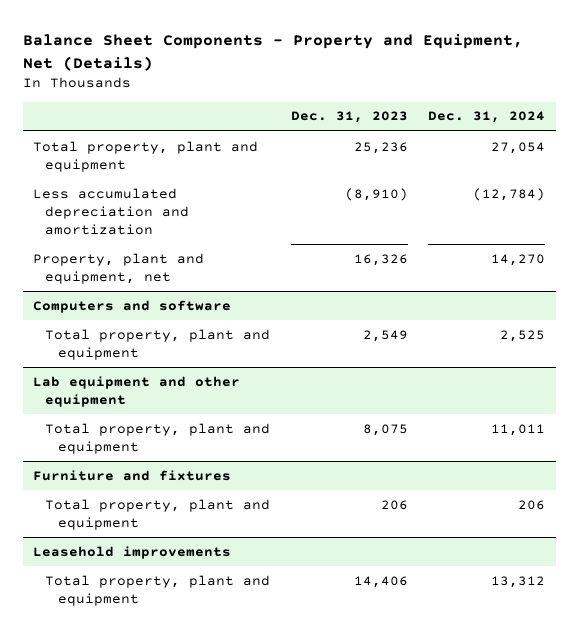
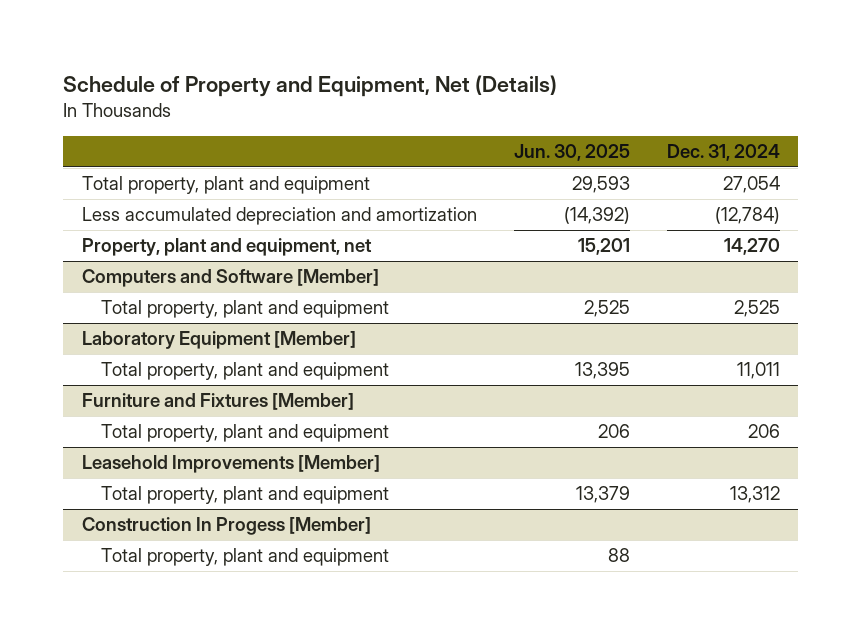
[22,34,523,71] Balance Sheet Components - Property and Equipment, Net (Details) -> [63,75,558,98] Schedule of Property and Equipment, Net (Details)
[290,111,408,124] Dec. 31, 2023 -> none
none -> [513,144,630,162] Jun. 30, 2025
[32,299,231,313] Computers and software -> [81,269,379,288] Computers and Software [Member]
[32,375,240,407] Lab equipment and other equipment -> none
none -> [81,331,356,350] Laboratory Equipment [Member]
[32,469,231,481] Furniture and fixtures -> [81,393,354,411] Furniture and Fixtures [Member]
[32,545,231,559] Leasehold improvements -> [81,455,380,474] Leasehold Improvements [Member]
none -> [81,517,371,536] Construction In Progess [Member]
none -> [100,548,389,567] Total property, plant and equipment

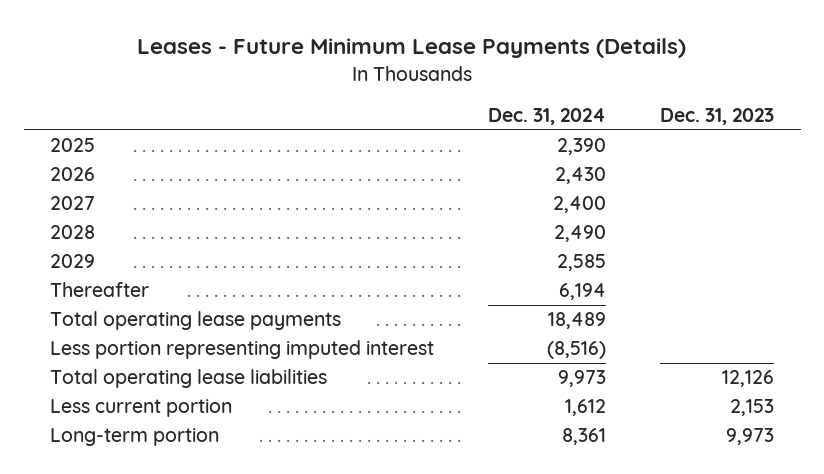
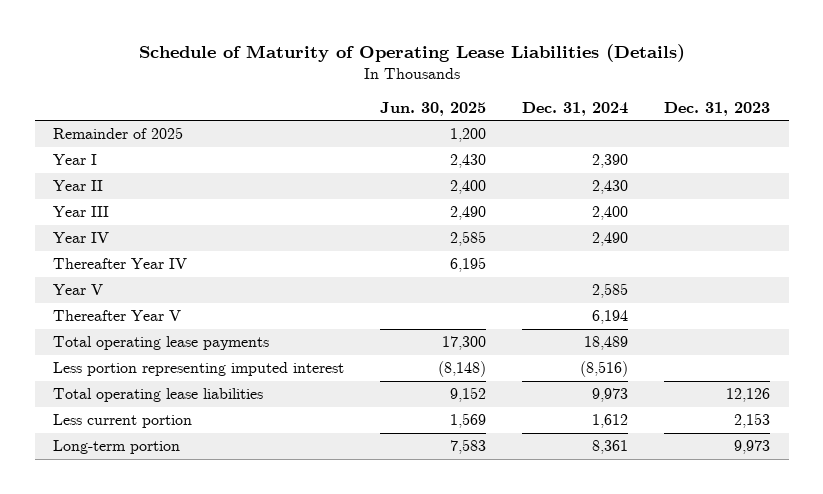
[137,38,687,59] Leases - Future Minimum Lease Payments (Details) -> [138,44,685,63] Schedule of Maturity of Operating Lease Liabilities (Details)
none -> [379,101,486,116] Jun. 30, 2025
none -> [52,127,183,140] Remainder of 2025
[50,138,96,153] 2025 -> [52,154,97,166] Year I
[50,167,96,182] 2026 -> [52,180,103,192] Year II
[50,196,96,211] 2027 -> [52,206,109,218] Year III
[50,225,96,240] 2028 -> [52,232,109,244] Year IV
none -> [52,258,187,270] Thereafter Year IV
[50,254,96,269] 2029 -> [52,284,103,296] Year V
[50,282,150,298] Thereafter -> [52,310,181,322] Thereafter Year V

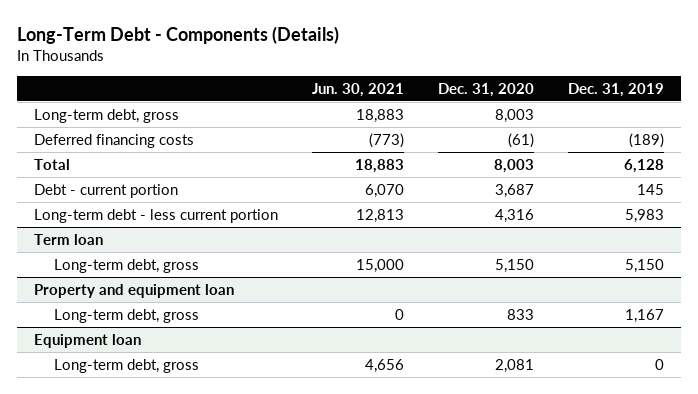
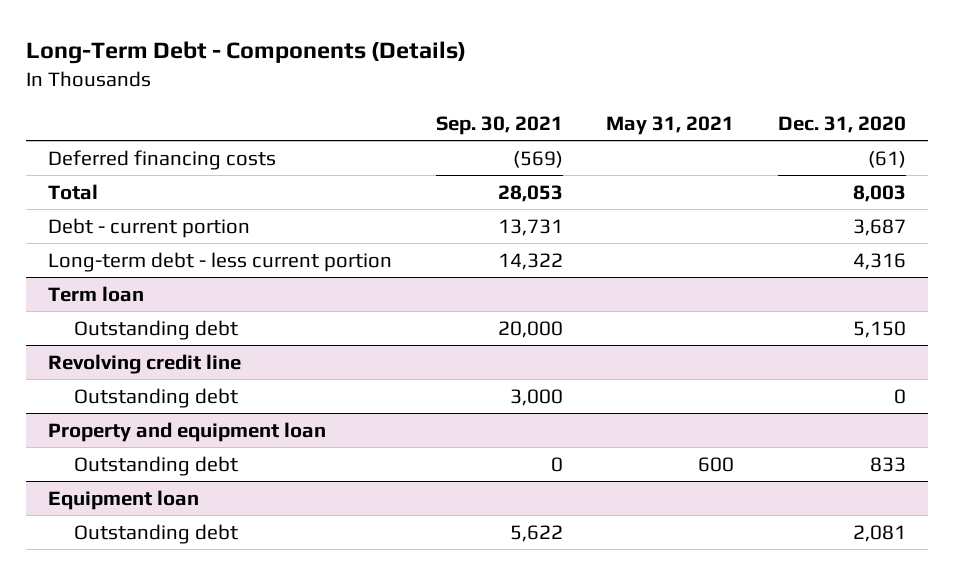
[311,83,404,98] Jun. 30, 2021 -> none
[567,83,664,98] Dec. 31, 2019 -> none
none -> [435,116,563,136] Sep. 30, 2021
none -> [606,116,735,136] May 31, 2021
[34,108,180,123] Long-term debt, gross -> none
[53,258,199,273] Long-term debt, gross -> [73,319,238,340] Outstanding debt
none -> [48,353,242,374] Revolving credit line
none -> [73,387,238,408] Outstanding debt
[53,308,199,323] Long-term debt, gross -> [73,455,238,476] Outstanding debt
[53,358,199,373] Long-term debt, gross -> [73,523,238,544] Outstanding debt

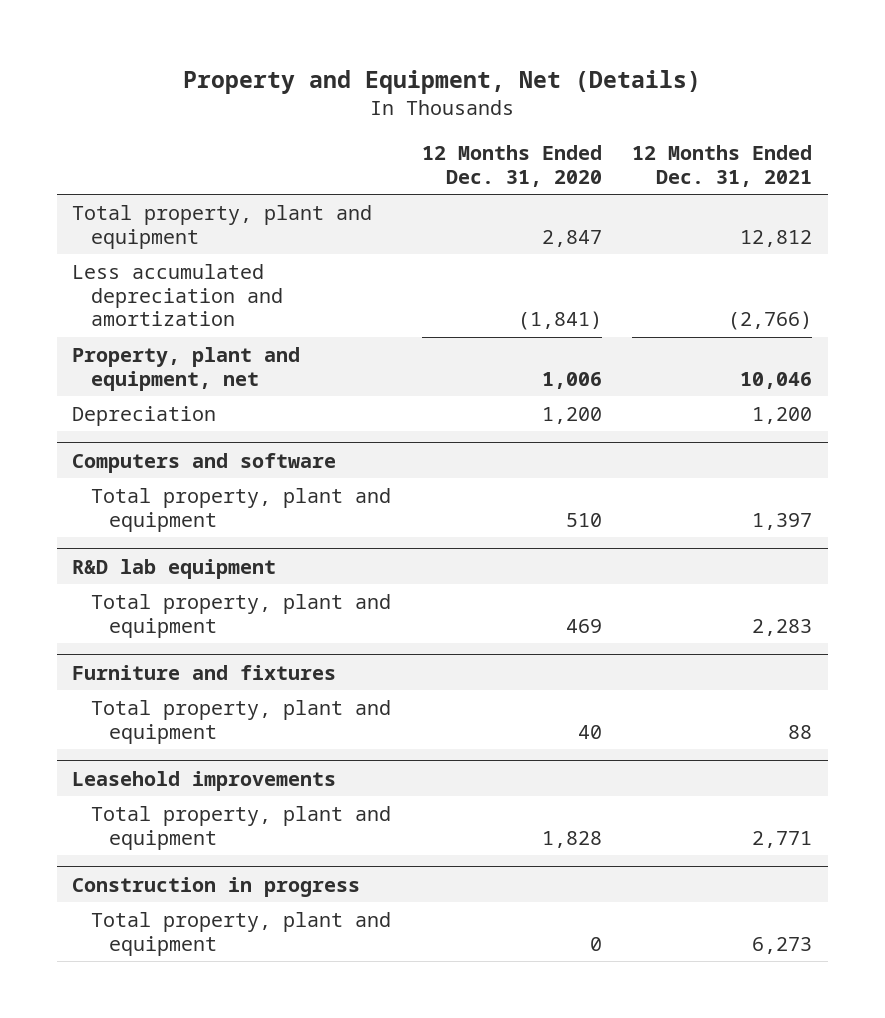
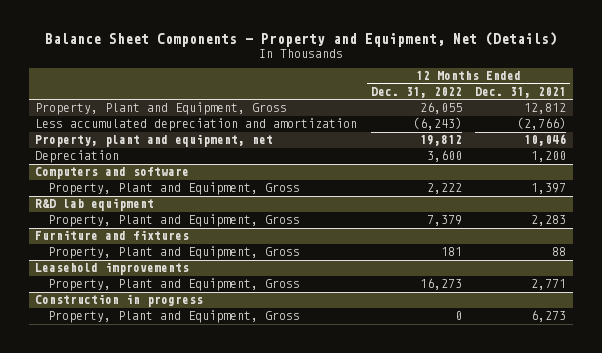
[183,70,702,95] Property and Equipment, Net (Details) -> [44,32,557,48] Balance Sheet Components - Property and Equipment, Net (Details)
[421,145,602,188] 12 Months Ended Dec. 31, 2020 -> none
none -> [370,86,462,98] Dec. 31, 2022
[72,204,373,249] Total property, plant and equipment -> [35,102,288,116] Property, Plant and Equipment, Gross
[90,487,391,532] Total property, plant and equipment -> [48,182,301,196] Property, Plant and Equipment, Gross
[90,593,391,638] Total property, plant and equipment -> [48,214,301,228] Property, Plant and Equipment, Gross
[90,699,391,744] Total property, plant and equipment -> [48,246,301,260] Property, Plant and Equipment, Gross
[90,805,391,850] Total property, plant and equipment -> [48,278,301,292] Property, Plant and Equipment, Gross
[90,911,391,956] Total property, plant and equipment -> [48,310,301,324] Property, Plant and Equipment, Gross

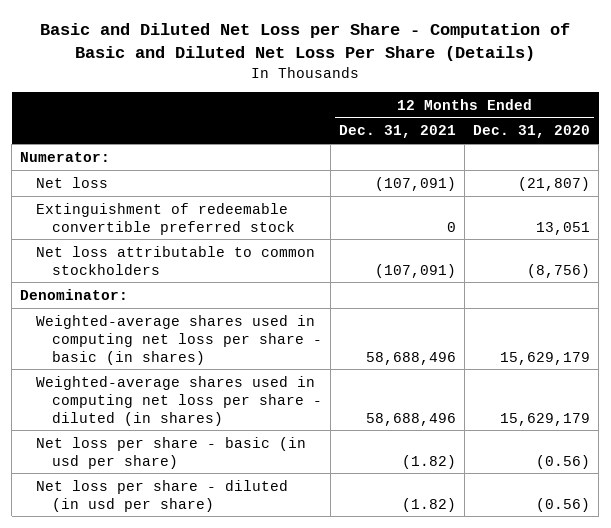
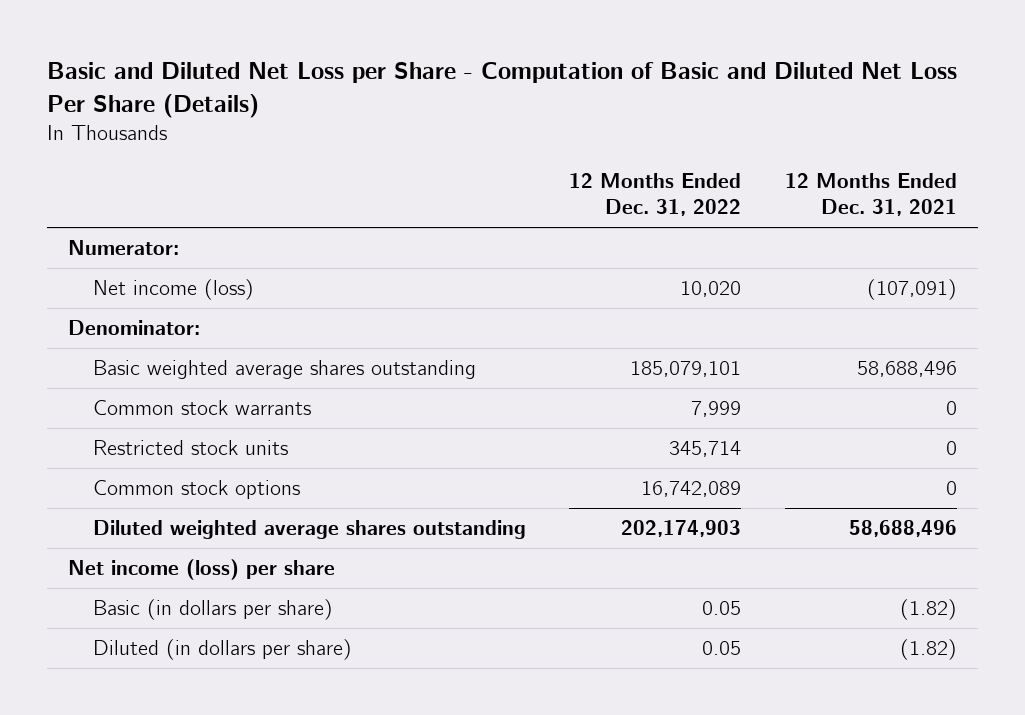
[473,125,591,139] Dec. 31, 2020 -> none
none -> [569,173,742,217] 12 Months Ended Dec. 31, 2022
[36,202,296,235] Extinguishment of redeemable convertible preferred stock -> none
[36,245,316,275] Net loss attributable to common stockholders -> none
[36,176,109,188] Net loss -> [93,279,255,301] Net income (loss)
[36,314,323,365] Weighted-average shares used in computing net loss per share - basic (in shares) -> [93,360,477,380] Basic weighted average shares outstanding
none -> [93,400,312,416] Common stock warrants
none -> [93,440,289,456] Restricted stock units
none -> [93,480,301,500] Common stock options
[36,375,323,426] Weighted-average shares used in computing net loss per share - diluted (in shares) -> [93,520,527,540] Diluted weighted average shares outstanding
none -> [68,559,336,581] Net income (loss) per share
[36,436,307,469] Net loss per share - basic (in usd per share) -> [93,599,334,621] Basic (in dollars per share)
[36,479,289,512] Net loss per share - diluted (in usd per share) -> [93,639,353,661] Diluted (in dollars per share)

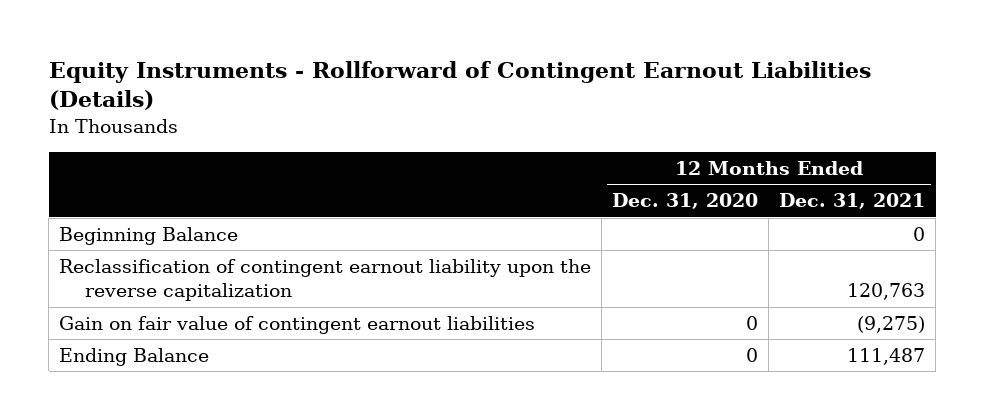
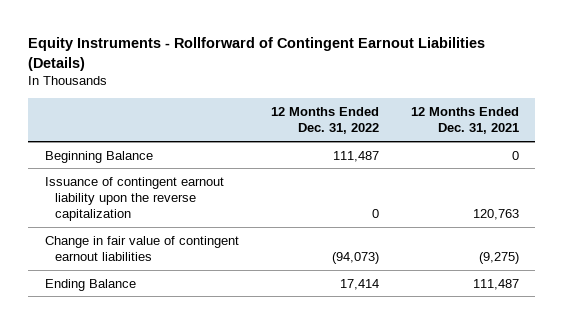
[612,193,759,210] Dec. 31, 2020 -> none
none -> [270,106,379,135] 12 Months Ended Dec. 31, 2022
[59,259,592,302] Reclassification of contingent earnout liability upon the reverse capitalization -> [44,176,224,222] Issuance of contingent earnout liability upon the reverse capitalization
[59,316,536,335] Gain on fair value of contingent earnout liabilities -> [44,235,239,262] Change in fair value of contingent earnout liabilities

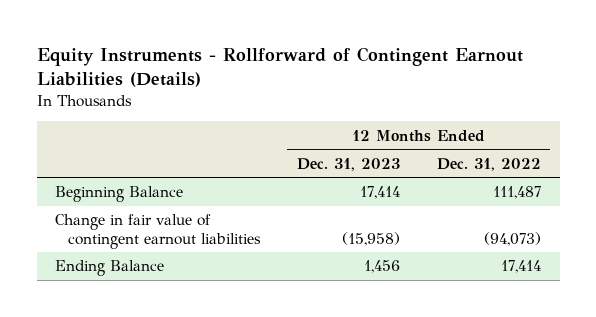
[411,106,520,135] 12 Months Ended Dec. 31, 2021 -> none
none -> [296,157,400,171] Dec. 31, 2023
[44,176,224,222] Issuance of contingent earnout liability upon the reverse capitalization -> none

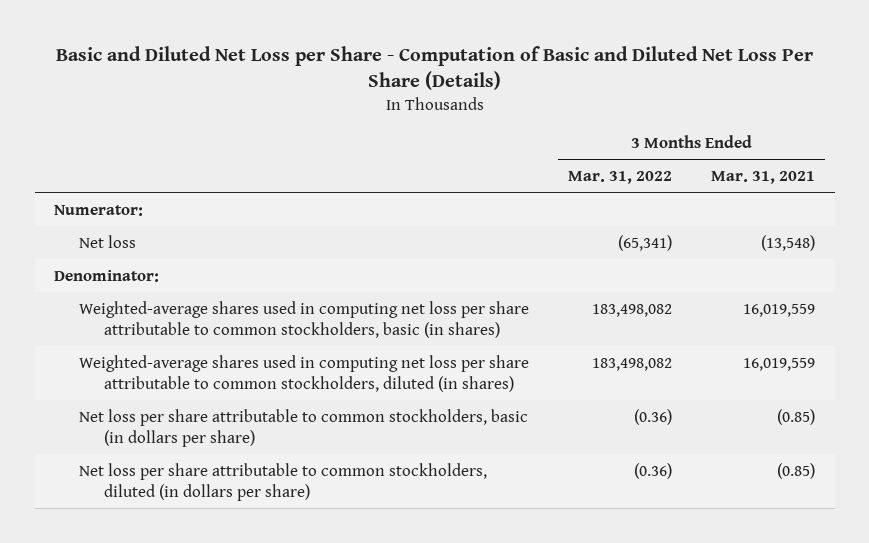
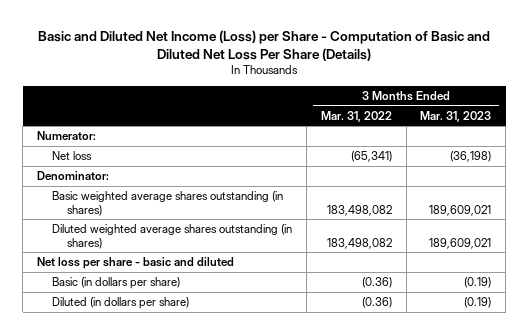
[55,45,813,90] Basic and Diluted Net Loss per Share - Computation of Basic and Diluted Net Loss Per Share (Details) -> [38,29,491,61] Basic and Diluted Net Income (Loss) per Share - Computation of Basic and Diluted Net Loss Per Share (Details)
[711,171,816,185] Mar. 31, 2021 -> none
none -> [420,110,492,122] Mar. 31, 2023
[79,300,530,339] Weighted-average shares used in computing net loss per share attributable to common stockholders, basic (in shares) -> [51,191,283,216] Basic weighted average shares outstanding (in shares)
[79,354,530,393] Weighted-average shares used in computing net loss per share attributable to common stockholders, diluted (in shares) -> [51,224,292,249] Diluted weighted average shares outstanding (in shares)
none -> [36,257,234,270] Net loss per share - basic and diluted
[79,408,529,448] Net loss per share attributable to common stockholders, basic (in dollars per share) -> [51,277,180,290] Basic (in dollars per share)
[79,462,488,502] Net loss per share attributable to common stockholders, diluted (in dollars per share) -> [51,297,189,310] Diluted (in dollars per share)

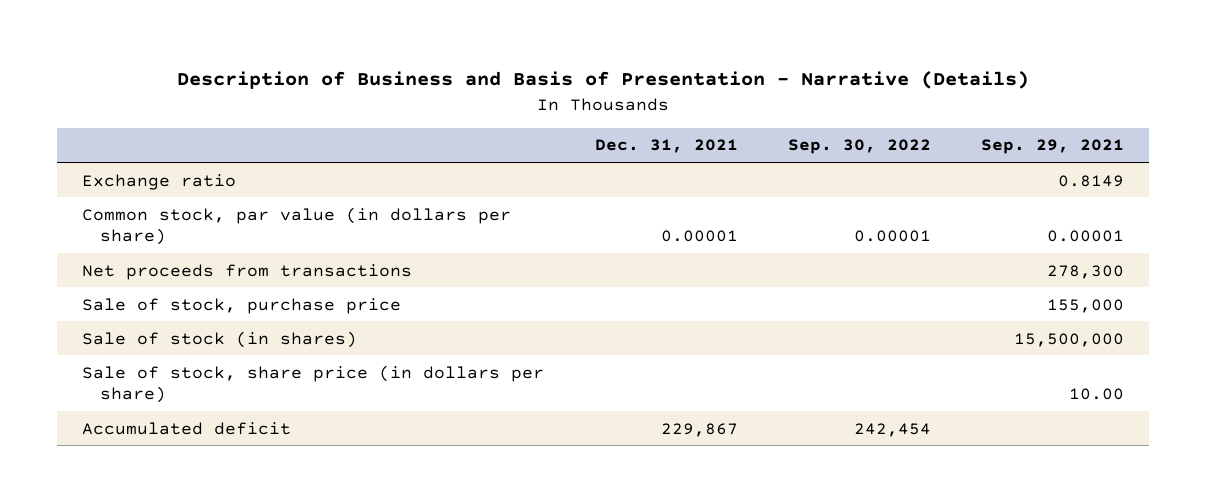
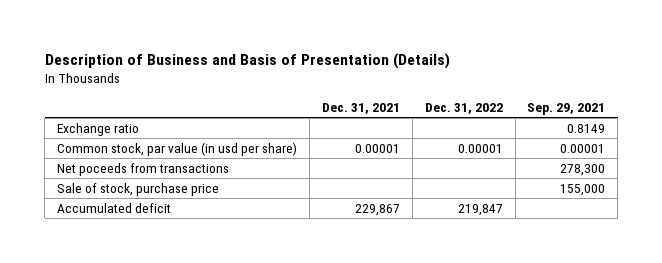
[177,71,1030,90] Description of Business and Basis of Presentation - Narrative (Details) -> [44,53,450,70] Description of Business and Basis of Presentation (Details)
[787,139,931,155] Sep. 30, 2022 -> none
none -> [424,102,503,114] Dec. 31, 2022
[82,206,512,246] Common stock, par value (in dollars per share) -> [57,141,298,156] Common stock, par value (in usd per share)
[82,263,413,280] Net proceeds from transactions -> [57,162,230,176] Net poceeds from transactions
[82,330,358,348] Sale of stock (in shares) -> none
[82,364,545,404] Sale of stock, share price (in dollars per share) -> none

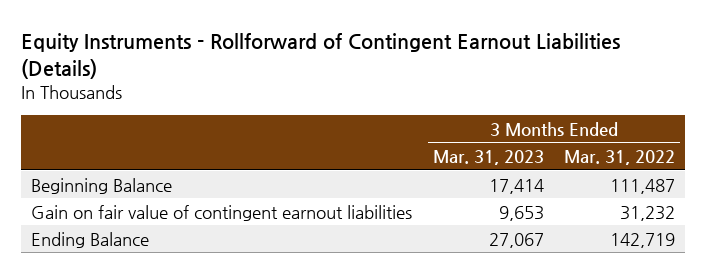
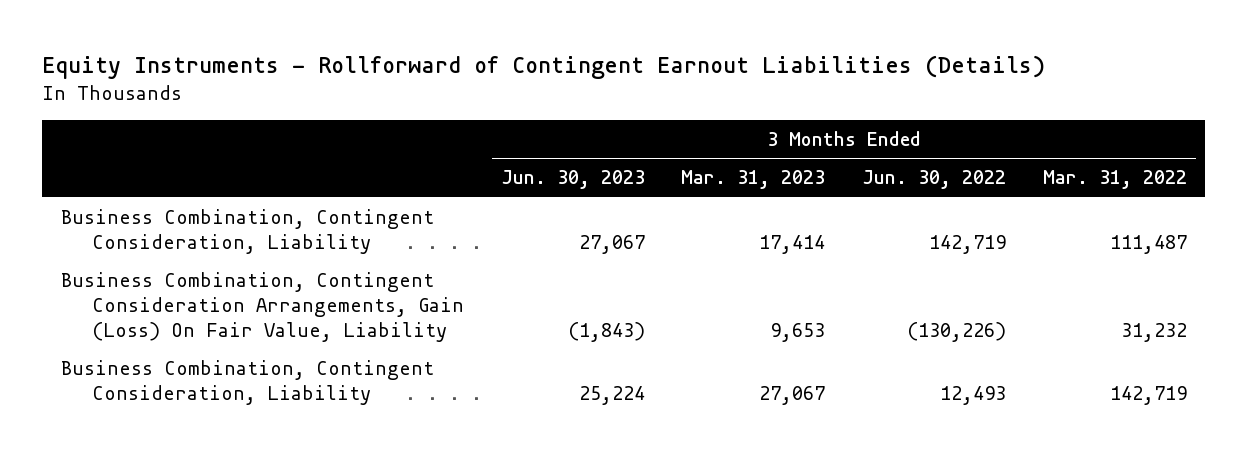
none -> [500,170,645,190] Jun. 30, 2023
none -> [862,170,1007,190] Jun. 30, 2022
[31,177,173,194] Beginning Balance -> [60,209,434,254] Business Combination, Contingent Consideration, Liability
[31,204,413,221] Gain on fair value of contingent earnout liabilities -> [60,272,465,342] Business Combination, Contingent Consideration Arrangements, Gain (Loss) On Fair Value, Liability
[31,231,150,248] Ending Balance -> [60,360,434,405] Business Combination, Contingent Consideration, Liability

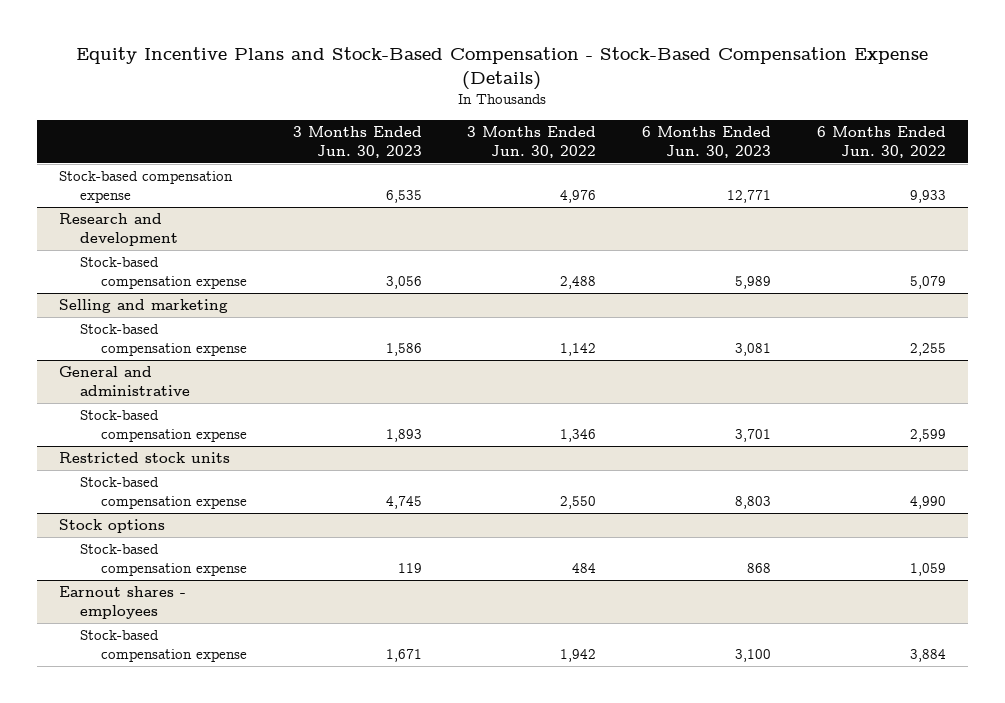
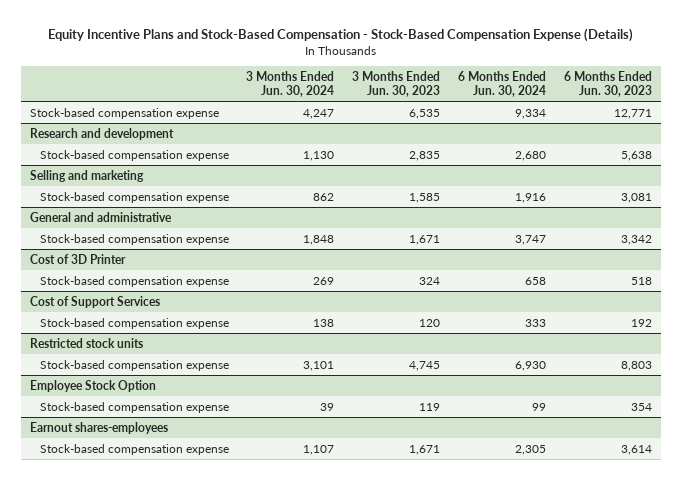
[467,126,597,159] 3 Months Ended Jun. 30, 2022 -> none
[816,126,946,159] 6 Months Ended Jun. 30, 2022 -> none
none -> [246,70,335,97] 3 Months Ended Jun. 30, 2024
none -> [458,70,547,97] 6 Months Ended Jun. 30, 2024
[385,276,422,290] 3,056 -> [409,150,441,161] 2,835
[734,276,771,290] 5,989 -> [621,150,653,161] 5,638
[385,343,422,357] 1,586 -> [409,192,441,203] 1,585
[385,429,422,443] 1,893 -> [409,234,441,245] 1,671
[734,429,771,443] 3,701 -> [621,234,653,245] 3,342
none -> [30,253,127,264] Cost of 3D Printer
none -> [39,275,229,287] Stock-based compensation expense
none -> [30,295,161,308] Cost of Support Services
none -> [39,317,229,329] Stock-based compensation expense
[59,519,166,534] Stock options -> [30,379,157,392] Employee Stock Option
[746,563,771,574] 868 -> [631,402,653,411] 354
[59,586,187,620] Earnout shares - employees -> [30,421,169,434] Earnout shares-employees
[734,649,771,663] 3,100 -> [621,444,653,455] 3,614

